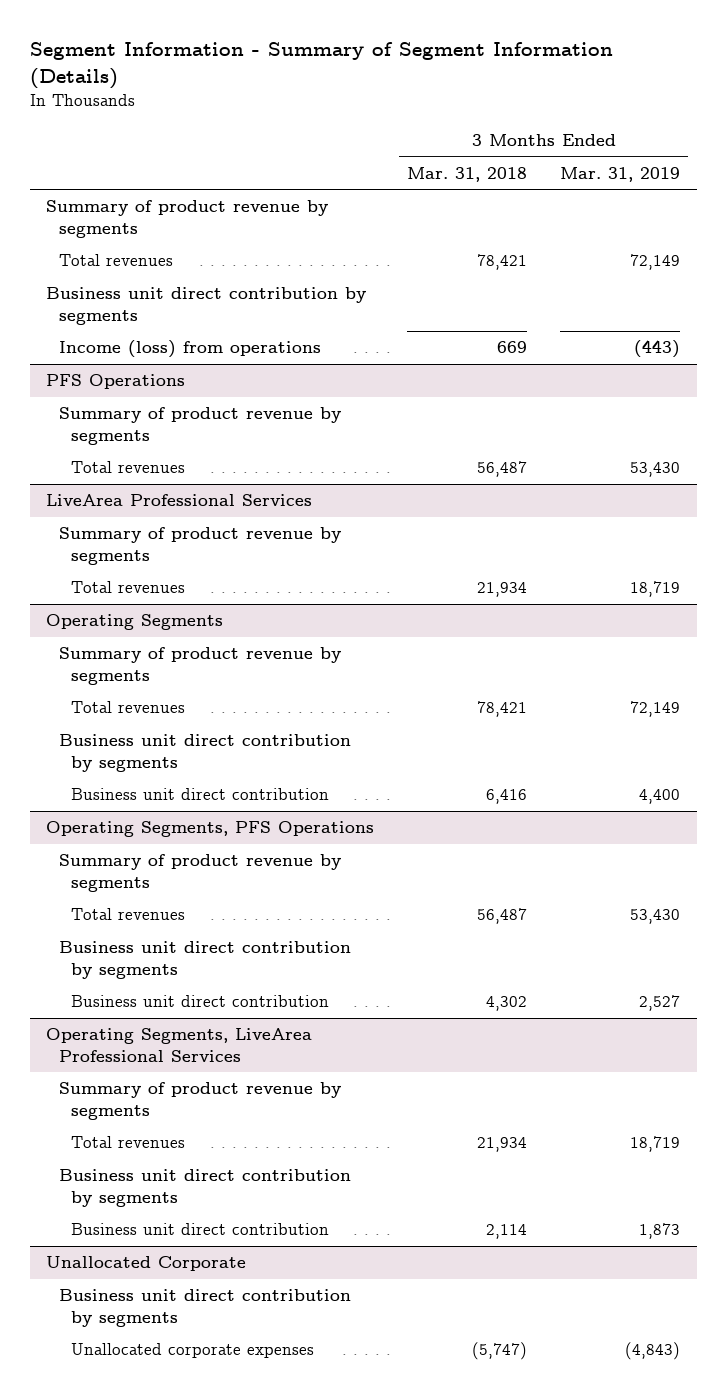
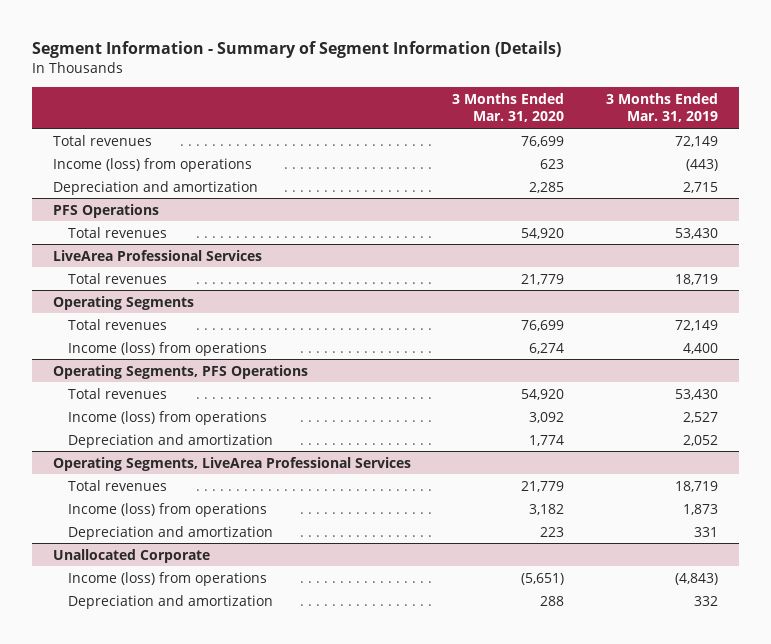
[407,166,528,182] Mar. 31, 2018 -> none
none -> [452,92,565,123] 3 Months Ended Mar. 31, 2020
[46,200,329,238] Summary of product revenue by segments -> none
[46,287,367,325] Business unit direct contribution by segments -> none
none -> [52,180,258,195] Depreciation and amortization
[58,407,341,445] Summary of product revenue by segments -> none
[58,527,341,565] Summary of product revenue by segments -> none
[58,647,341,685] Summary of product revenue by segments -> none
[58,734,351,772] Business unit direct contribution by segments -> none
[71,788,330,801] Business unit direct contribution -> none
none -> [68,341,268,356] Income (loss) from operations
[58,854,341,892] Summary of product revenue by segments -> none
[58,941,351,979] Business unit direct contribution by segments -> none
[71,995,330,1008] Business unit direct contribution -> [68,410,268,425] Income (loss) from operations
none -> [68,433,274,448] Depreciation and amortization
[58,1082,341,1120] Summary of product revenue by segments -> none
[58,1169,351,1207] Business unit direct contribution by segments -> none
[71,1223,330,1236] Business unit direct contribution -> [68,502,268,517] Income (loss) from operations
none -> [68,525,274,540] Depreciation and amortization
[58,1289,351,1327] Business unit direct contribution by segments -> none
[71,1343,315,1359] Unallocated corporate expenses -> [68,571,268,586] Income (loss) from operations
none -> [68,594,274,609] Depreciation and amortization

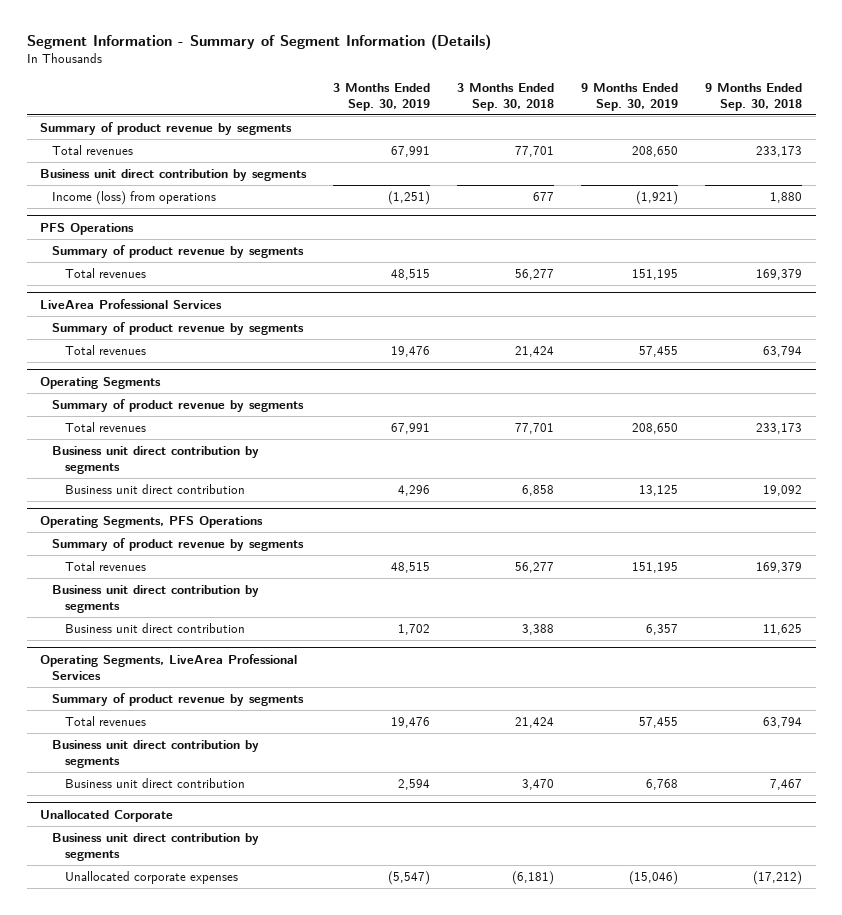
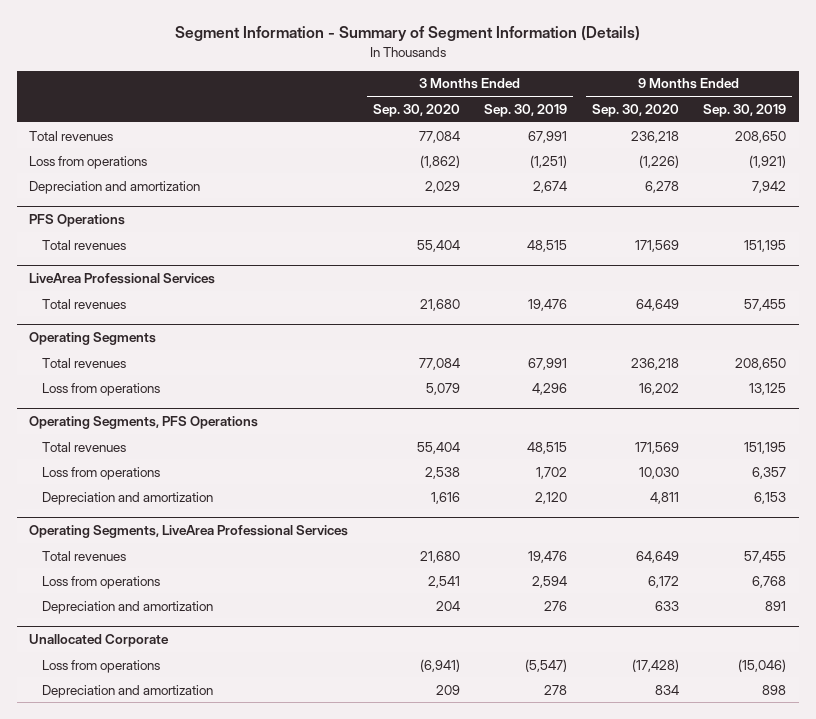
[457,82,555,111] 3 Months Ended Sep. 30, 2018 -> none
[705,82,803,111] 9 Months Ended Sep. 30, 2018 -> none
none -> [372,103,460,117] Sep. 30, 2020
none -> [591,103,679,117] Sep. 30, 2020
[40,121,293,135] Summary of product revenue by segments -> none
[40,168,308,181] Business unit direct contribution by segments -> none
[52,190,217,205] Income (loss) from operations -> [29,155,148,169] Loss from operations
none -> [29,180,201,194] Depreciation and amortization
[52,244,305,258] Summary of product revenue by segments -> none
[52,321,305,335] Summary of product revenue by segments -> none
[52,398,305,412] Summary of product revenue by segments -> none
[52,445,260,474] Business unit direct contribution by segments -> none
[64,483,245,494] Business unit direct contribution -> [41,382,160,396] Loss from operations
[52,537,305,551] Summary of product revenue by segments -> none
[52,584,260,613] Business unit direct contribution by segments -> none
[64,622,245,633] Business unit direct contribution -> [41,466,160,480] Loss from operations
none -> [41,491,213,505] Depreciation and amortization
[52,692,305,706] Summary of product revenue by segments -> none
[52,739,260,768] Business unit direct contribution by segments -> none
[64,777,245,788] Business unit direct contribution -> [41,575,160,589] Loss from operations
none -> [41,600,213,614] Depreciation and amortization
[52,832,260,861] Business unit direct contribution by segments -> none
[64,870,238,884] Unallocated corporate expenses -> [41,659,160,673] Loss from operations
none -> [41,684,213,698] Depreciation and amortization

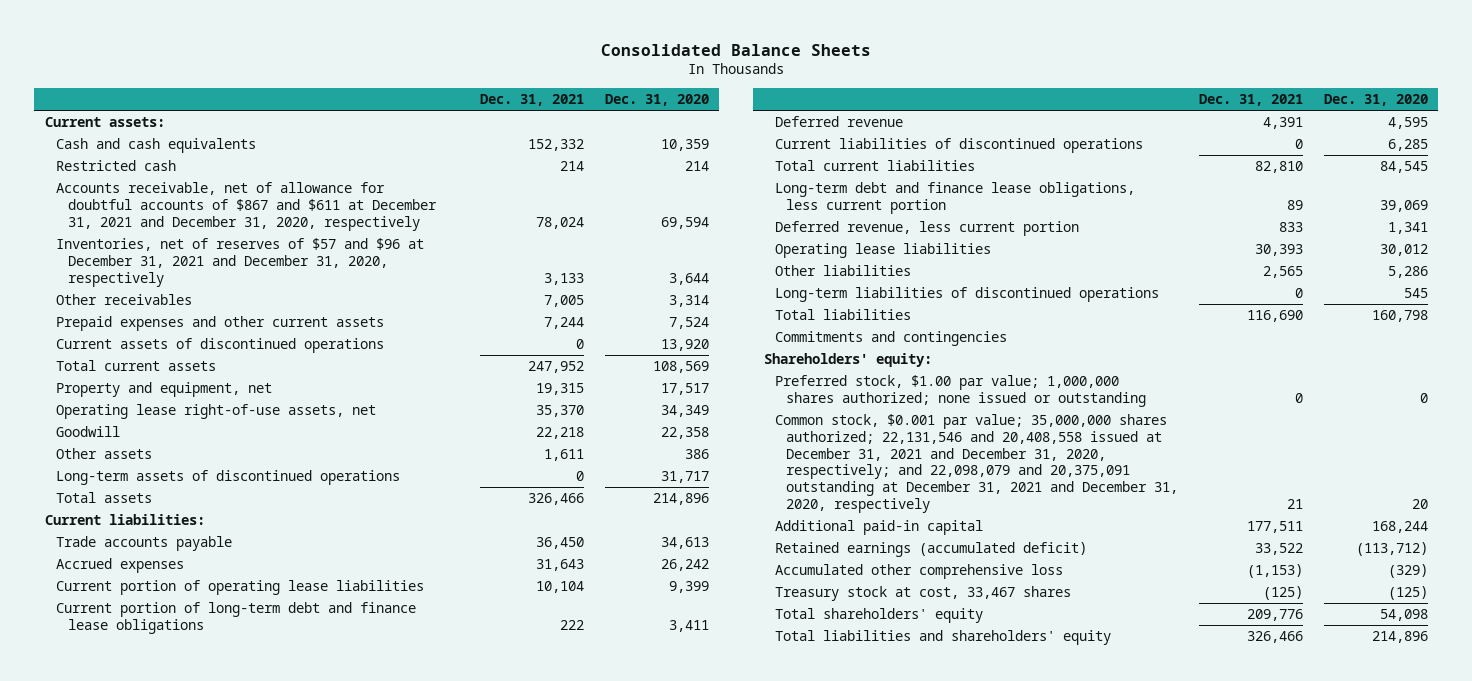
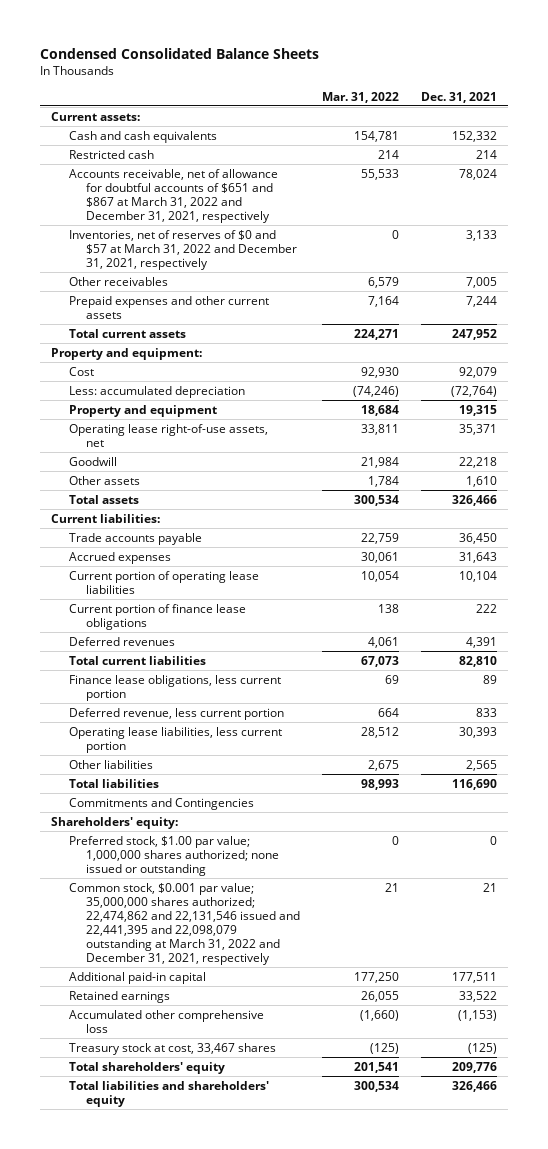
[601,43,872,56] Consolidated Balance Sheets -> [40,47,320,59] Condensed Consolidated Balance Sheets
[604,94,709,107] Dec. 31, 2020 -> none
none -> [322,91,400,103] Mar. 31, 2022
[56,182,437,231] Accounts receivable, net of allowance for doubtful accounts of $867 and $611 at December 31, 2021 and December 31, 2020, respectively -> [68,168,278,223] Accounts receivable, net of allowance for doubtful accounts of $651 and $867 at March 31, 2022 and December 31, 2021, respectively
[56,238,425,287] Inventories, net of reserves of $57 and $96 at December 31, 2021 and December 31, 2020, respectively -> [68,229,298,270] Inventories, net of reserves of $0 and $57 at March 31, 2022 and December 31, 2021, respectively
[56,338,385,354] Current assets of discontinued operations -> none
none -> [51,347,203,360] Property and equipment:
none -> [68,366,94,376] Cost
none -> [68,385,245,398] Less: accumulated depreciation
[56,382,273,398] Property and equipment, net -> [68,404,217,417] Property and equipment
[536,405,585,418] 35,370 -> [458,423,497,435] 35,371
[56,470,401,486] Long-term assets of discontinued operations -> none
[544,449,585,462] 1,611 -> [465,475,497,487] 1,610
[774,138,1143,154] Current liabilities of discontinued operations -> none
[56,602,417,634] Current portion of long-term debt and finance lease obligations -> [68,603,246,630] Current portion of finance lease obligations
[774,116,903,128] Deferred revenue -> [68,636,175,646] Deferred revenues
[774,182,1135,214] Long-term debt and finance lease obligations, less current portion -> [68,674,281,701] Finance lease obligations, less current portion
[774,243,991,259] Operating lease liabilities -> [68,726,282,753] Operating lease liabilities, less current portion
[774,287,1159,303] Long-term liabilities of discontinued operations -> none
[774,331,1007,347] Commitments and contingencies -> [68,797,254,810] Commitments and Contingencies
[774,414,1179,514] Common stock, $0.001 par value; 35,000,000 shares authorized; 22,131,546 and 20,408,558 issued at December 31, 2021 and December 31, 2020, respectively; and 22,098,079 and 20,375,091 outstanding at December 31, 2021 and December 31, 2020, respectively -> [68,882,301,966] Common stock, $0.001 par value; 35,000,000 shares authorized; 22,474,862 and 22,131,546 issued and 22,441,395 and 22,098,079 outstanding at March 31, 2022 and December 31, 2021, respectively
[774,542,1087,558] Retained earnings (accumulated deficit) -> [68,990,170,1003] Retained earnings

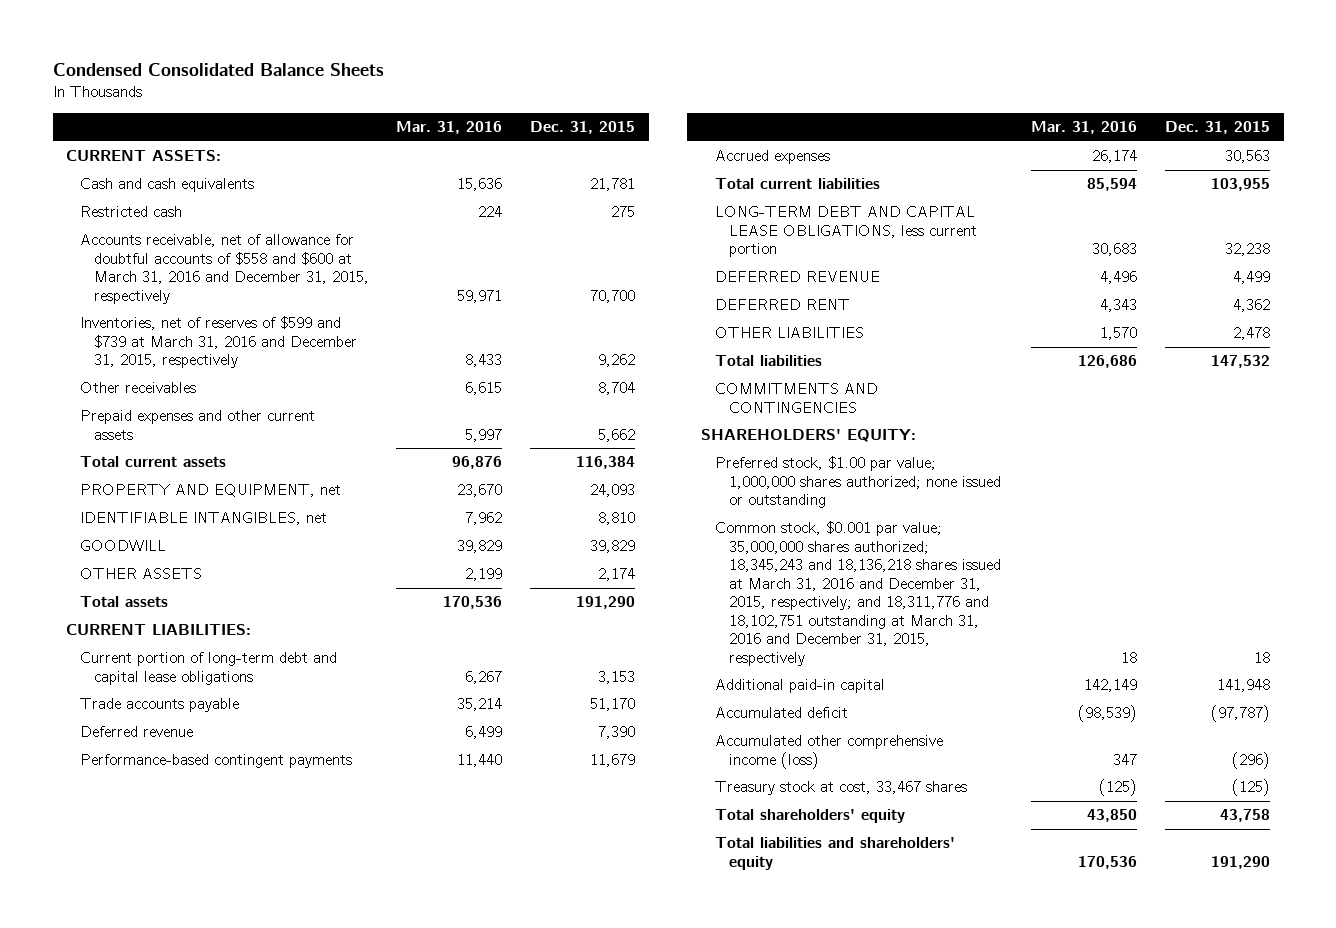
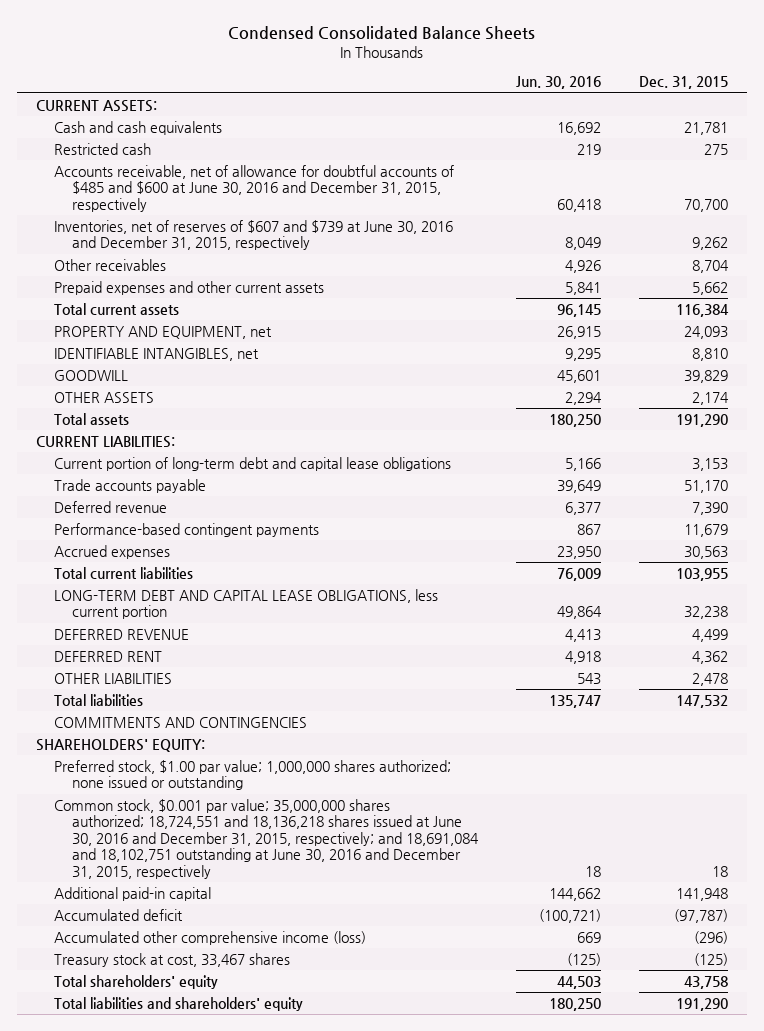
[396,121,503,135] Mar. 31, 2016 -> none
none -> [515,76,601,90] Jun. 30, 2016
[80,234,369,304] Accounts receivable, net of allowance for doubtful accounts of $558 and $600 at March 31, 2016 and December 31, 2015, respectively -> [54,164,455,212] Accounts receivable, net of allowance for doubtful accounts of $485 and $600 at June 30, 2016 and December 31, 2015, respectively
[80,316,357,369] Inventories, net of reserves of $599 and $739 at March 31, 2016 and December 31, 2015, respectively -> [54,219,454,251] Inventories, net of reserves of $607 and $739 at June 30, 2016 and December 31, 2015, respectively
[714,521,1001,666] Common stock, $0.001 par value; 35,000,000 shares authorized; 18,345,243 and 18,136,218 shares issued at March 31, 2016 and December 31, 2015, respectively; and 18,311,776 and 18,102,751 outstanding at March 31, 2016 and December 31, 2015, respectively -> [54,798,479,879] Common stock, $0.001 par value; 35,000,000 shares authorized; 18,724,551 and 18,136,218 shares issued at June 30, 2016 and December 31, 2015, respectively; and 18,691,084 and 18,102,751 outstanding at June 30, 2016 and December 31, 2015, respectively

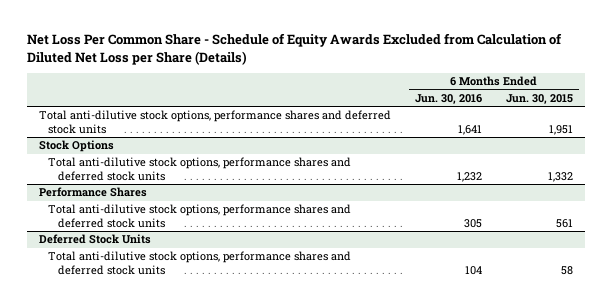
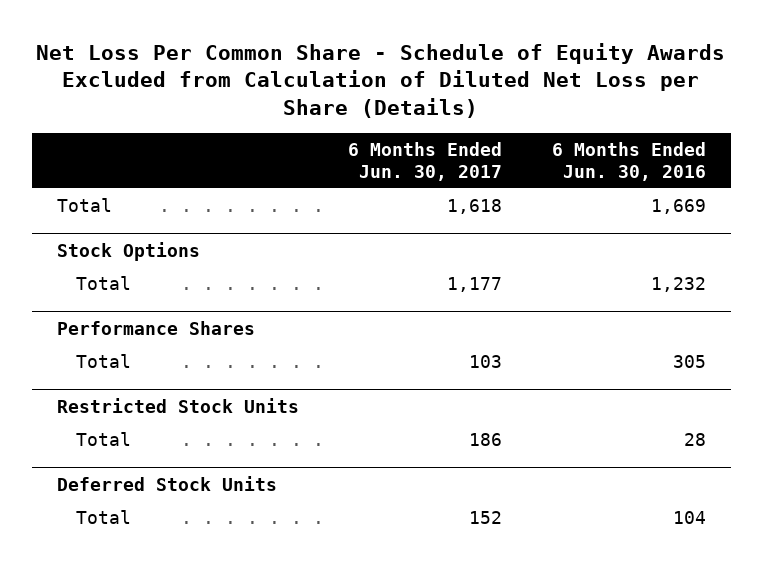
[506,93,574,104] Jun. 30, 2015 -> none
none -> [348,141,503,181] 6 Months Ended Jun. 30, 2017
[39,110,392,134] Total anti-dilutive stock options, performance shares and deferred stock units -> none
none -> [57,198,113,213] Total
[48,157,352,181] Total anti-dilutive stock options, performance shares and deferred stock units -> [76,276,132,291] Total
[48,204,352,228] Total anti-dilutive stock options, performance shares and deferred stock units -> [76,354,132,369] Total
none -> [57,398,300,414] Restricted Stock Units
none -> [76,432,132,447] Total
[48,251,352,275] Total anti-dilutive stock options, performance shares and deferred stock units -> [76,510,132,525] Total

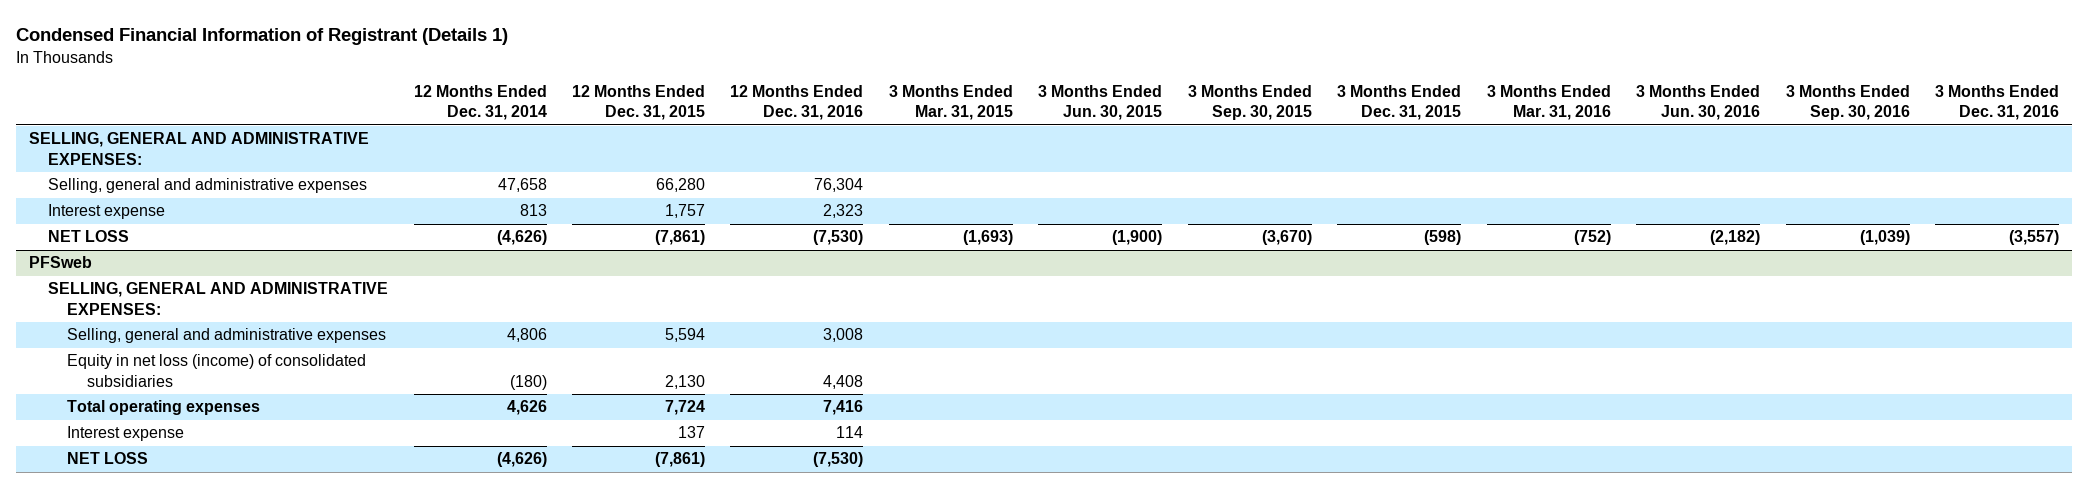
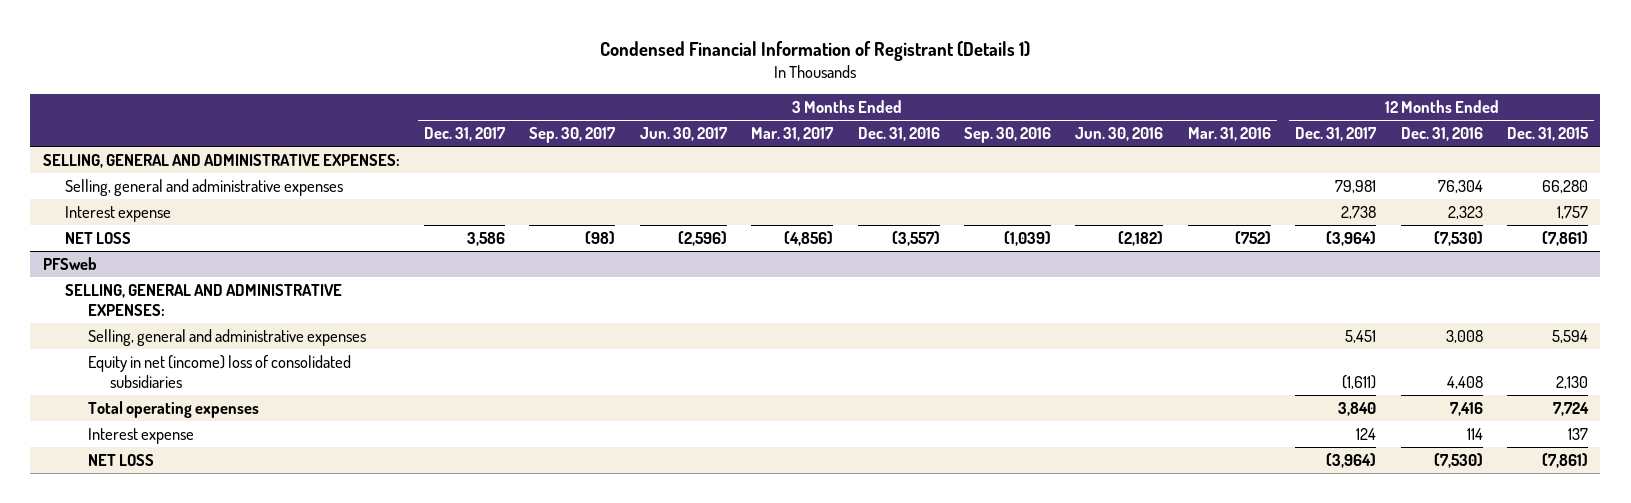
[413,85,547,121] 12 Months Ended Dec. 31, 2014 -> none
[888,85,1013,121] 3 Months Ended Mar. 31, 2015 -> none
[1038,85,1163,121] 3 Months Ended Jun. 30, 2015 -> none
[1187,85,1312,121] 3 Months Ended Sep. 30, 2015 -> none
[1337,85,1462,121] 3 Months Ended Dec. 31, 2015 -> none
none -> [424,127,507,142] Dec. 31, 2017
none -> [529,127,617,144] Sep. 30, 2017
none -> [639,127,728,142] Jun. 30, 2017
none -> [751,127,835,142] Mar. 31, 2017
none -> [1295,127,1378,142] Dec. 31, 2017
[67,354,367,387] Equity in net loss (income) of consolidated subsidiaries -> [87,355,351,389] Equity in net (income) loss of consolidated subsidiaries

